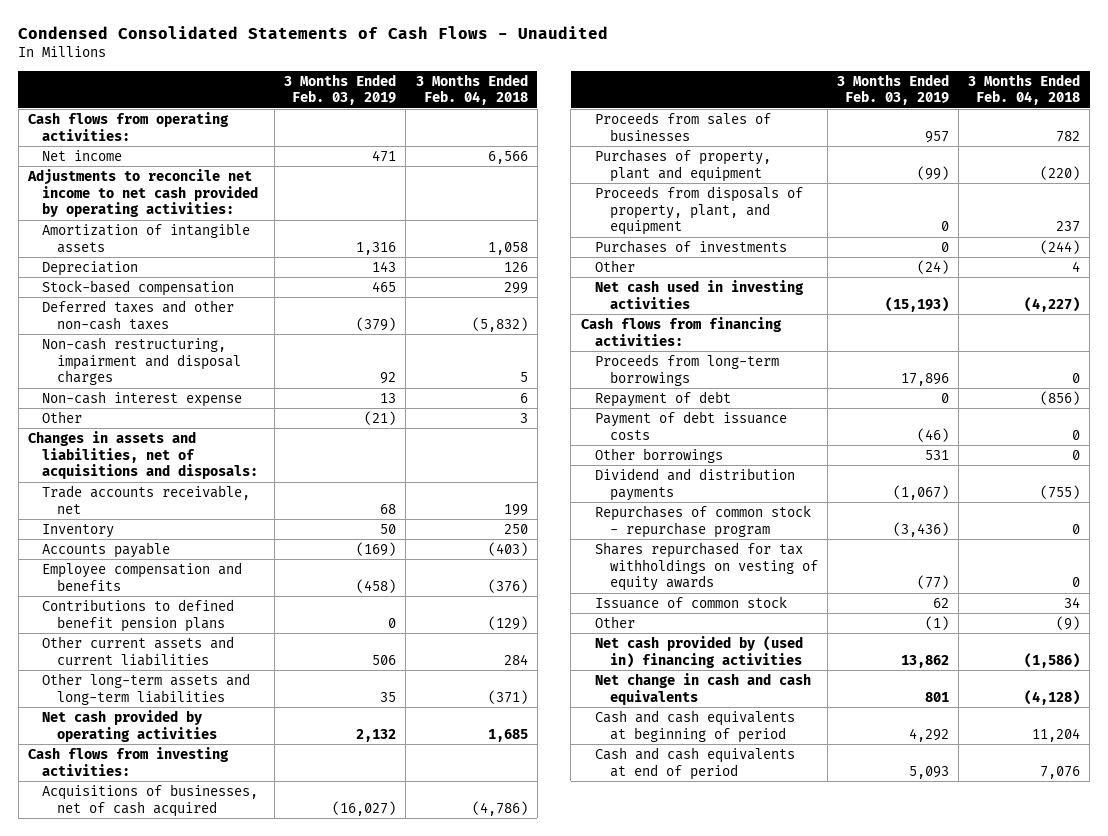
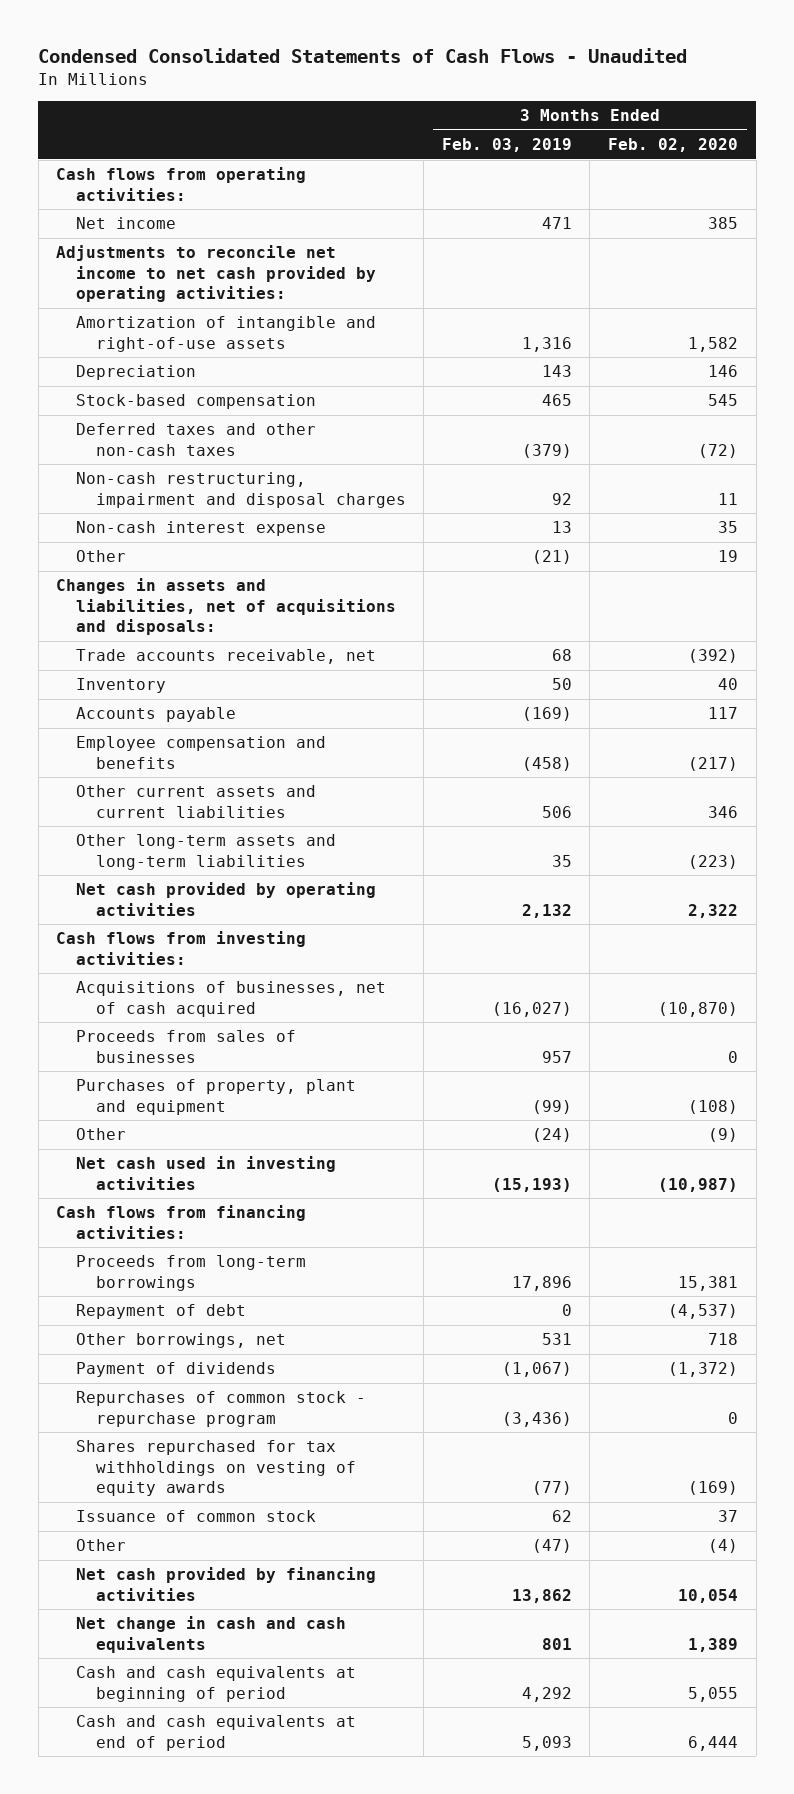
[415,73,528,106] 3 Months Ended Feb. 04, 2018 -> none
none -> [607,138,738,153] Feb. 02, 2020
[42,222,251,253] Amortization of intangible assets -> [76,316,377,352] Amortization of intangible and right-of-use assets
[42,598,235,632] Contributions to defined benefit pension plans -> none
[595,185,804,236] Proceeds from disposals of property, plant, and equipment -> none
[595,239,788,253] Purchases of investments -> none
[595,410,788,440] Payment of debt issuance costs -> none
[595,447,724,463] Other borrowings -> [76,1333,287,1349] Other borrowings, net
[595,467,796,501] Dividend and distribution payments -> [76,1362,277,1378] Payment of dividends
[924,615,949,630] (1) -> [531,1539,572,1554] (47)
[595,635,804,668] Net cash provided by (used in) financing activities -> [76,1567,377,1601] Net cash provided by financing activities

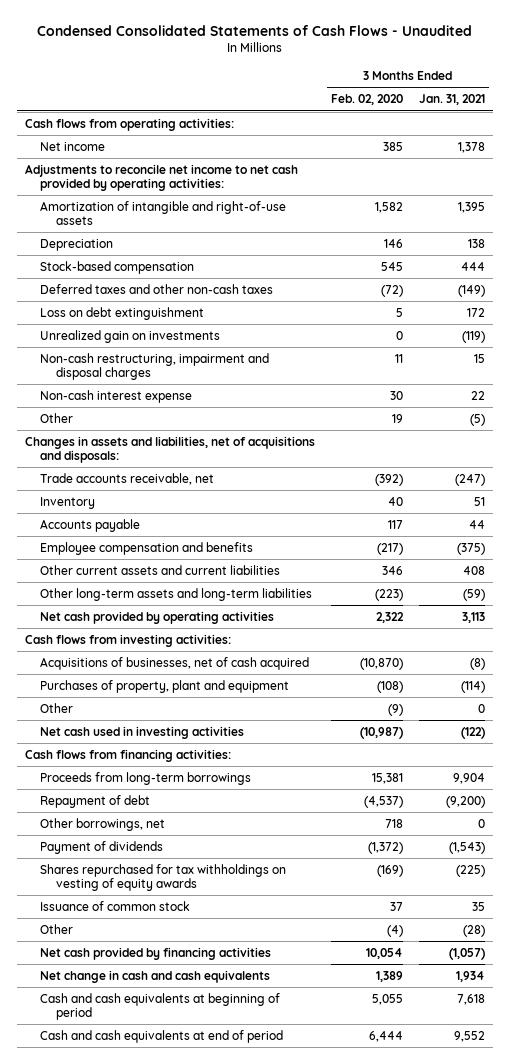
[441,138,572,153] Feb. 03, 2019 -> none
none -> [419,94,486,106] Jan. 31, 2021
none -> [40,306,205,320] Loss on debt extinguishment
none -> [40,329,221,343] Unrealized gain on investments
[717,521,738,534] 35 -> [390,390,404,400] 30
[76,1030,297,1063] Proceeds from sales of businesses -> none
[76,1391,367,1427] Repurchases of common stock - repurchase program -> none

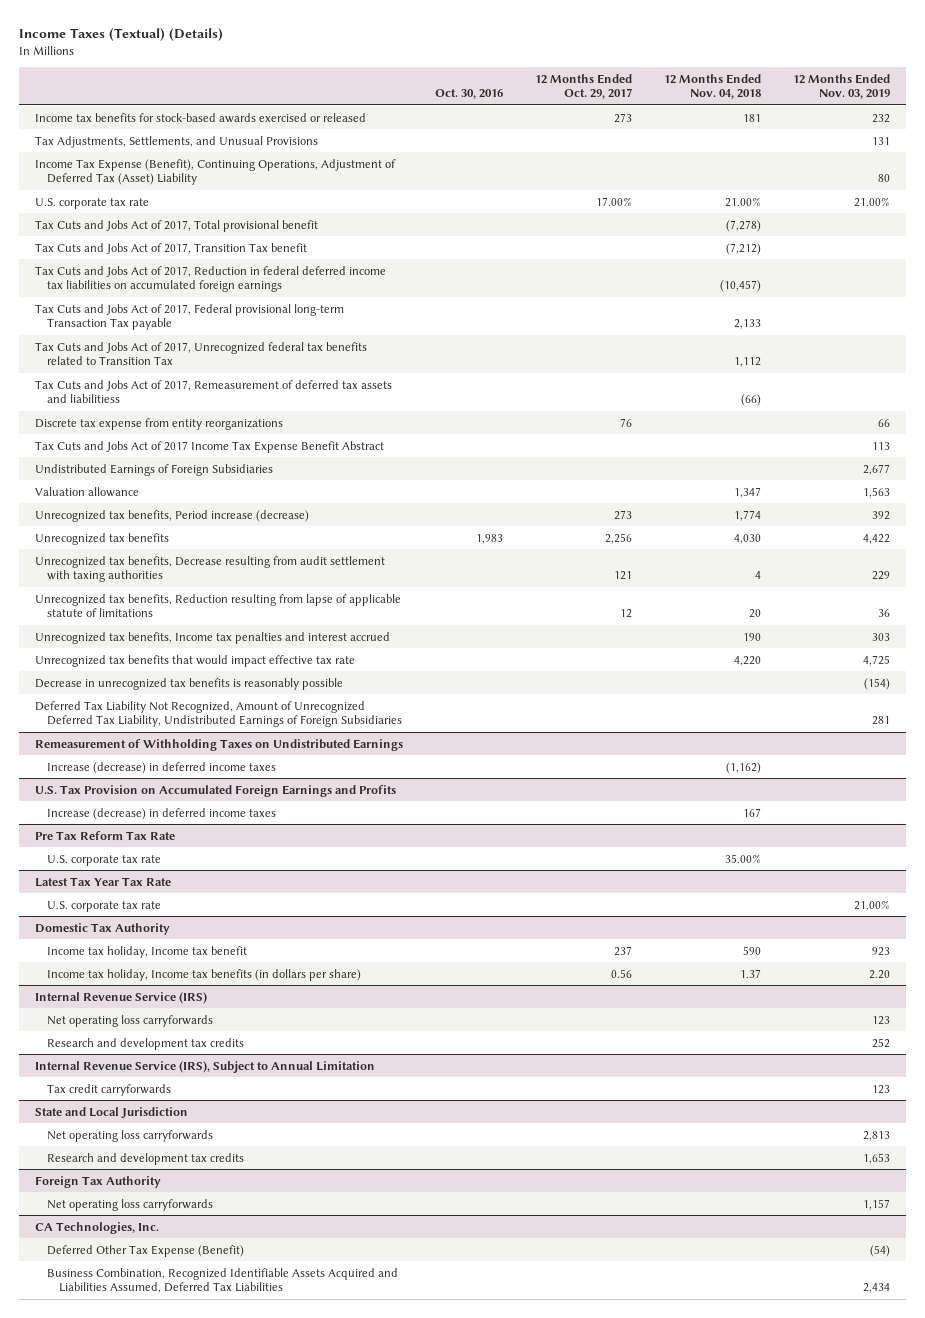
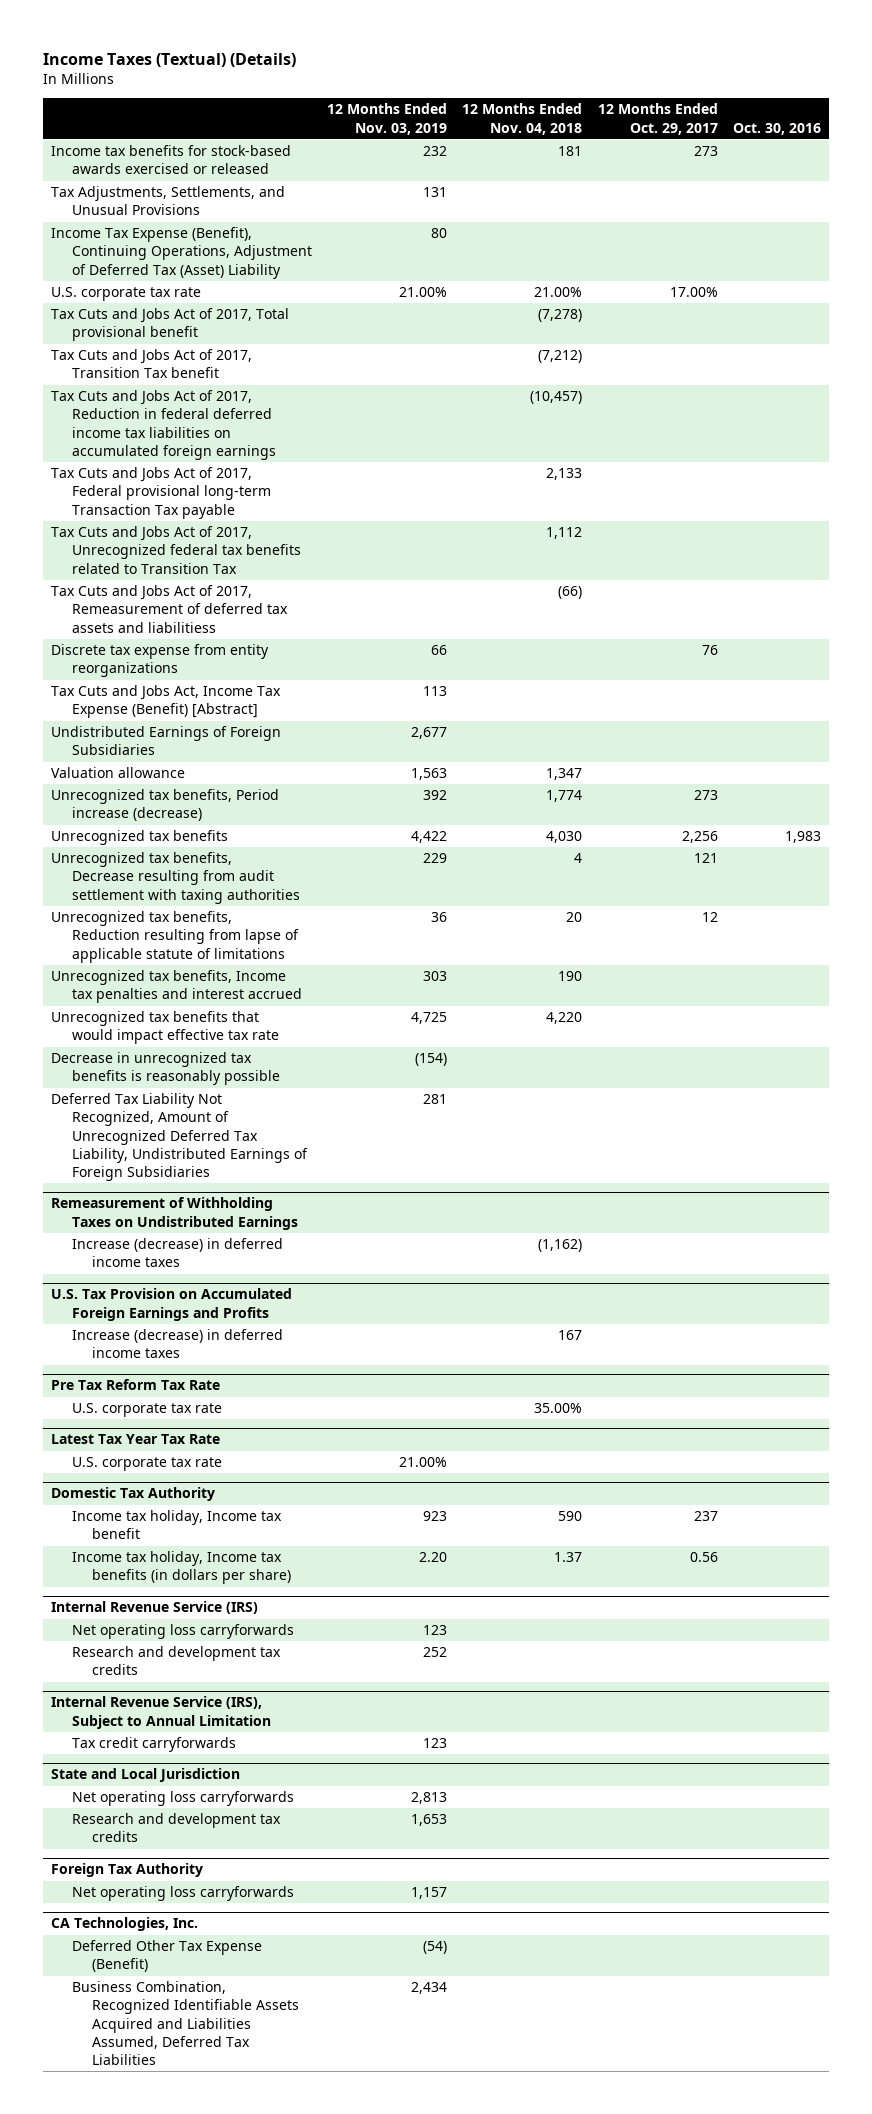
[35,440,385,453] Tax Cuts and Jobs Act of 2017 Income Tax Expense Benefit Abstract -> [50,685,281,719] Tax Cuts and Jobs Act, Income Tax Expense (Benefit) [Abstract]

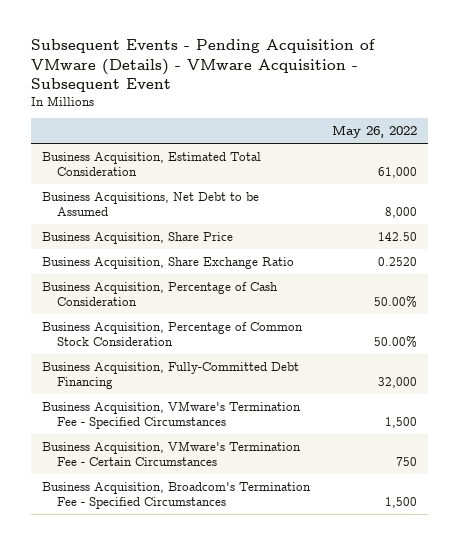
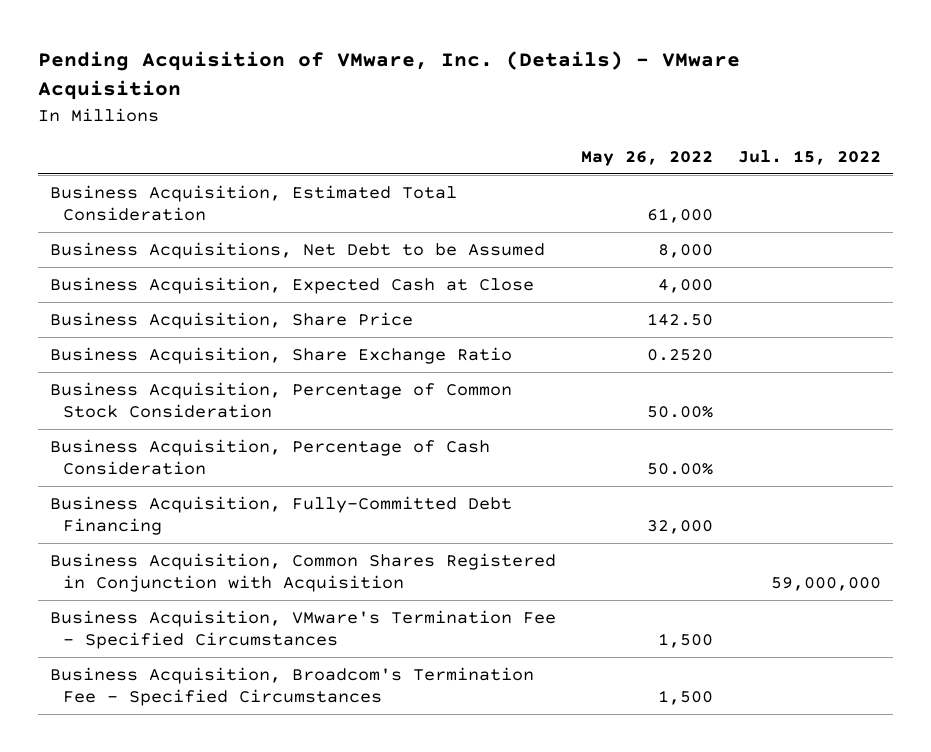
[30,39,376,92] Subsequent Events - Pending Acquisition of VMware (Details) - VMware Acquisition - Subsequent Event -> [37,51,740,101] Pending Acquisition of VMware, Inc. (Details) - VMware Acquisition
none -> [737,149,881,165] Jul. 15, 2022
none -> [49,276,534,294] Business Acquisition, Expected Cash at Close
[42,281,279,307] Business Acquisition, Percentage of Cash Consideration -> [49,438,490,476] Business Acquisition, Percentage of Cash Consideration
none -> [49,552,556,593] Business Acquisition, Common Shares Registered in Conjunction with Acquisition
[42,440,302,467] Business Acquisition, VMware's Termination Fee - Certain Circumstances -> none

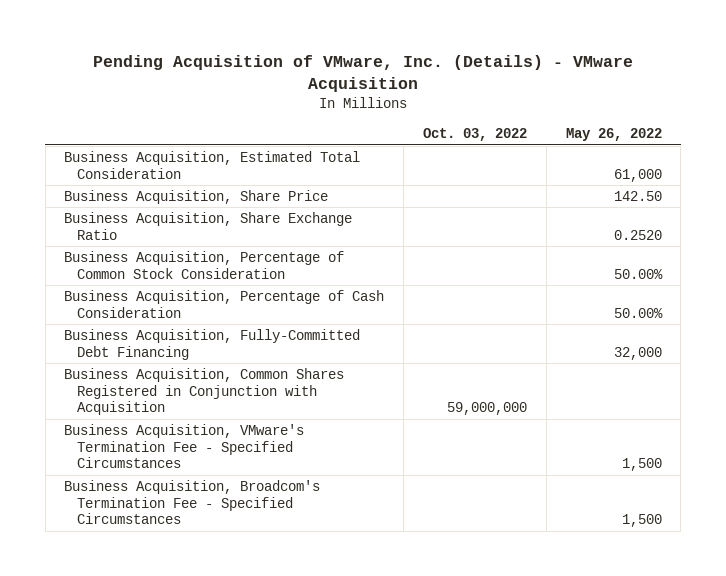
[737,149,881,165] Jul. 15, 2022 -> none
none -> [423,128,528,142] Oct. 03, 2022
[49,241,545,259] Business Acquisitions, Net Debt to be Assumed -> none
[49,276,534,294] Business Acquisition, Expected Cash at Close -> none

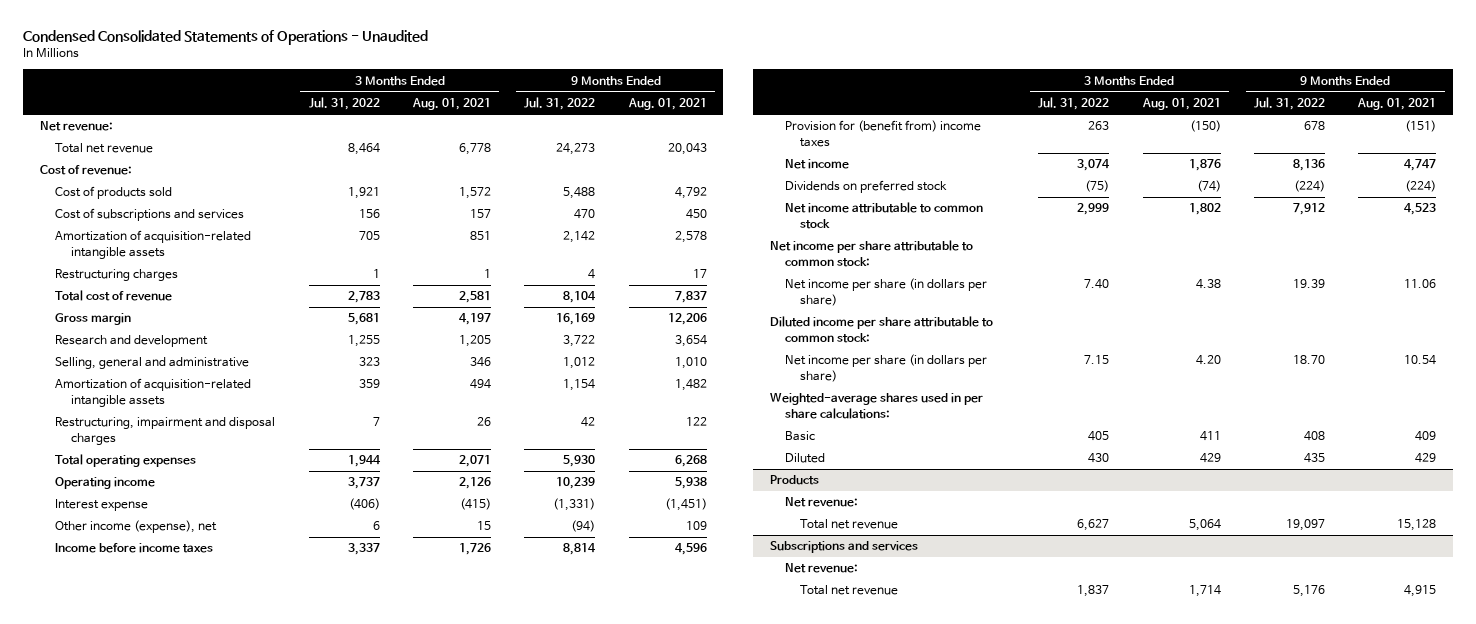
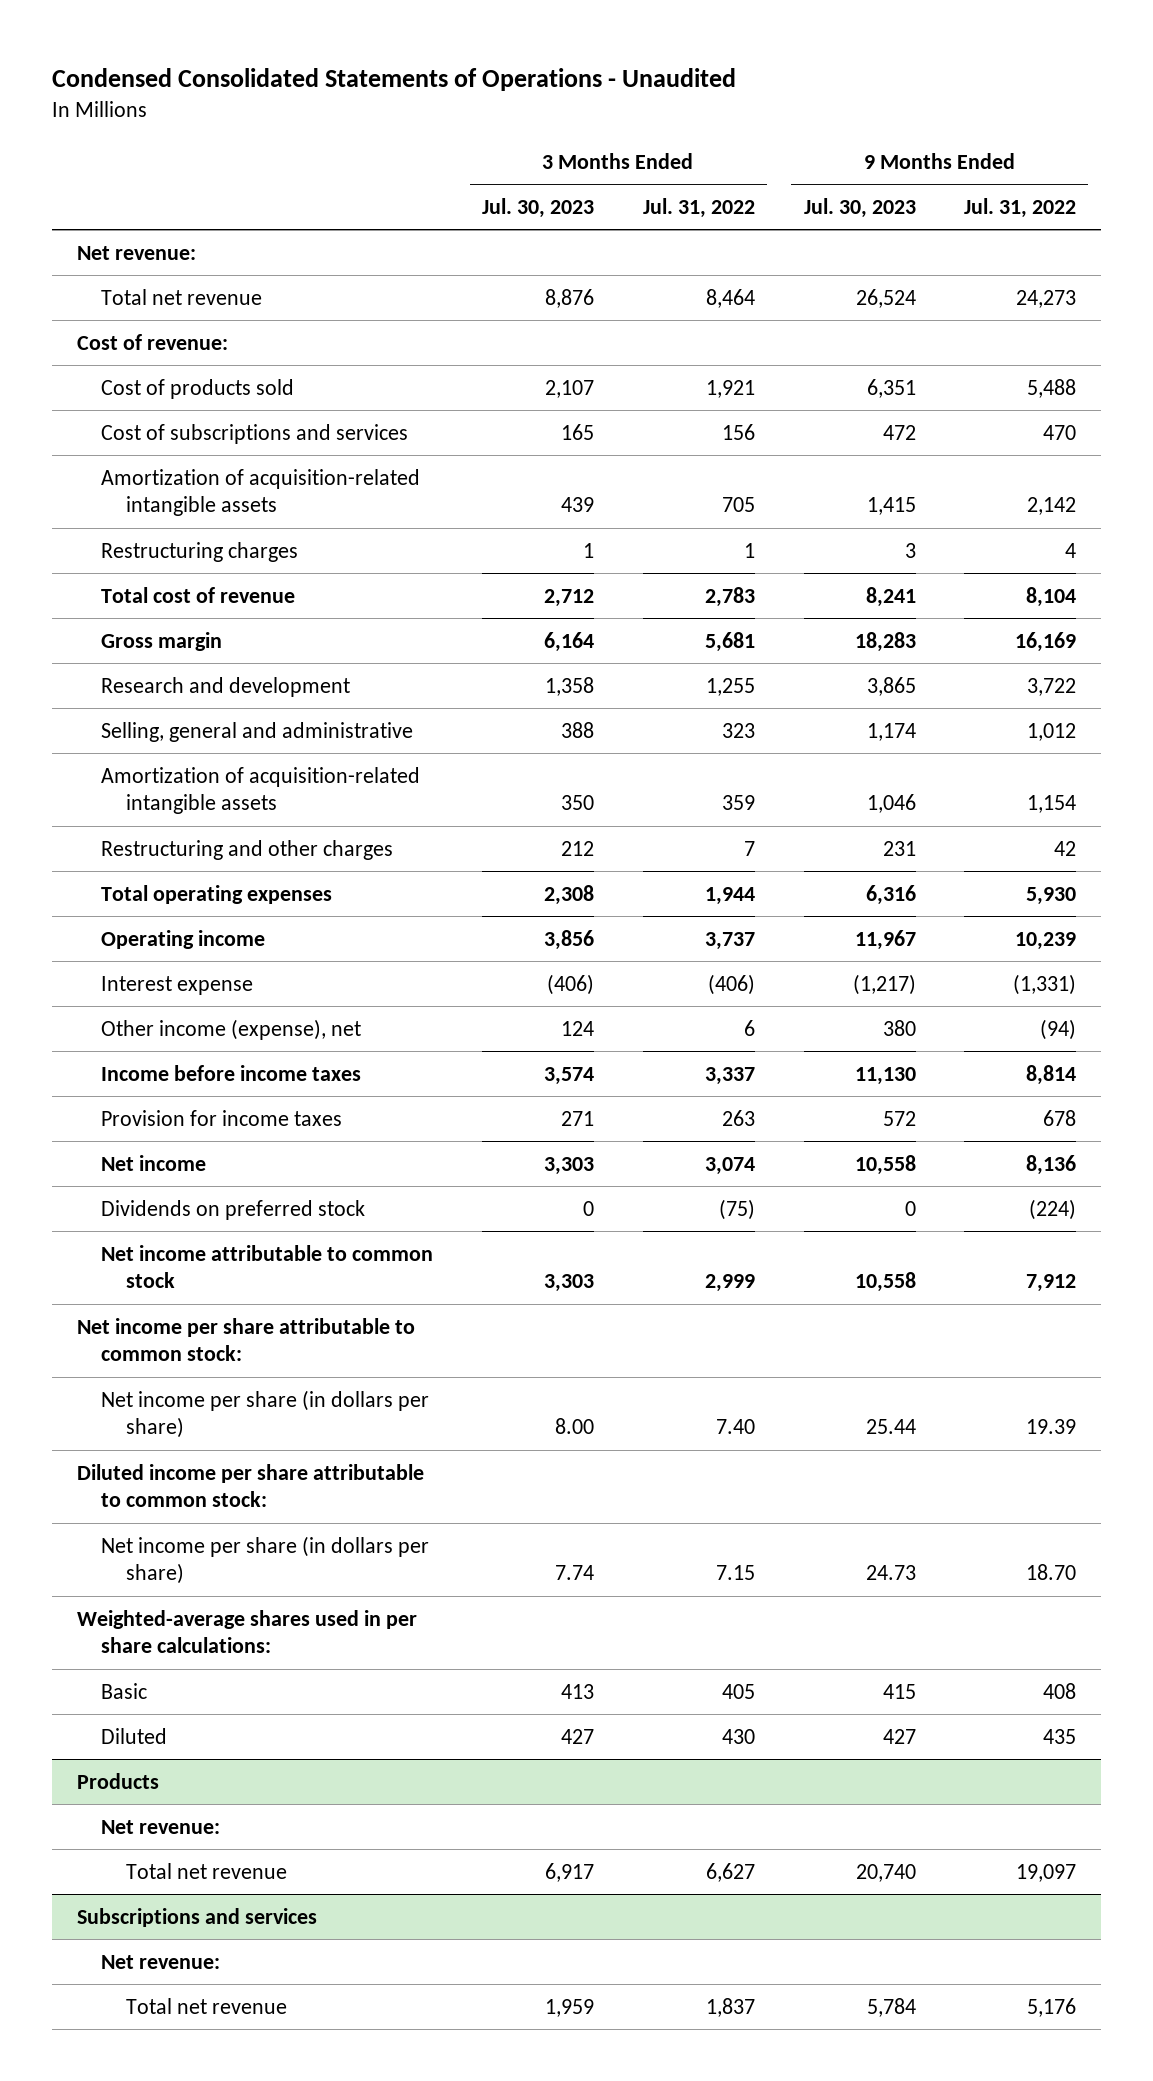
[411,98,491,111] Aug. 01, 2021 -> none
[627,98,707,111] Aug. 01, 2021 -> none
none -> [482,197,595,218] Jul. 30, 2023
none -> [803,197,916,218] Jul. 30, 2023
[55,417,276,445] Restructuring, impairment and disposal charges -> [101,839,394,860] Restructuring and other charges
[784,120,981,147] Provision for (benefit from) income taxes -> [101,1109,343,1126] Provision for income taxes

